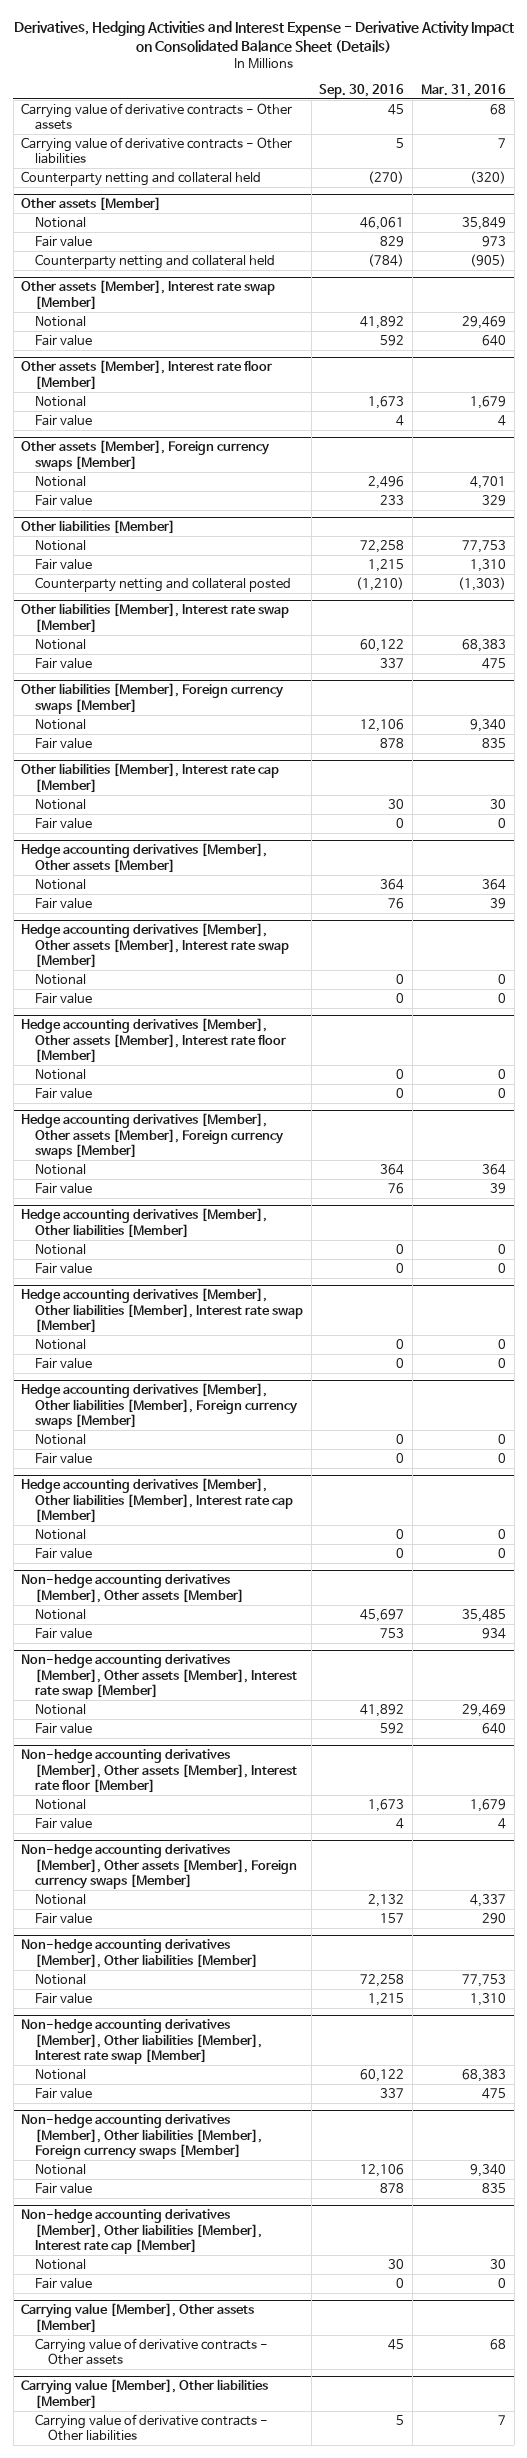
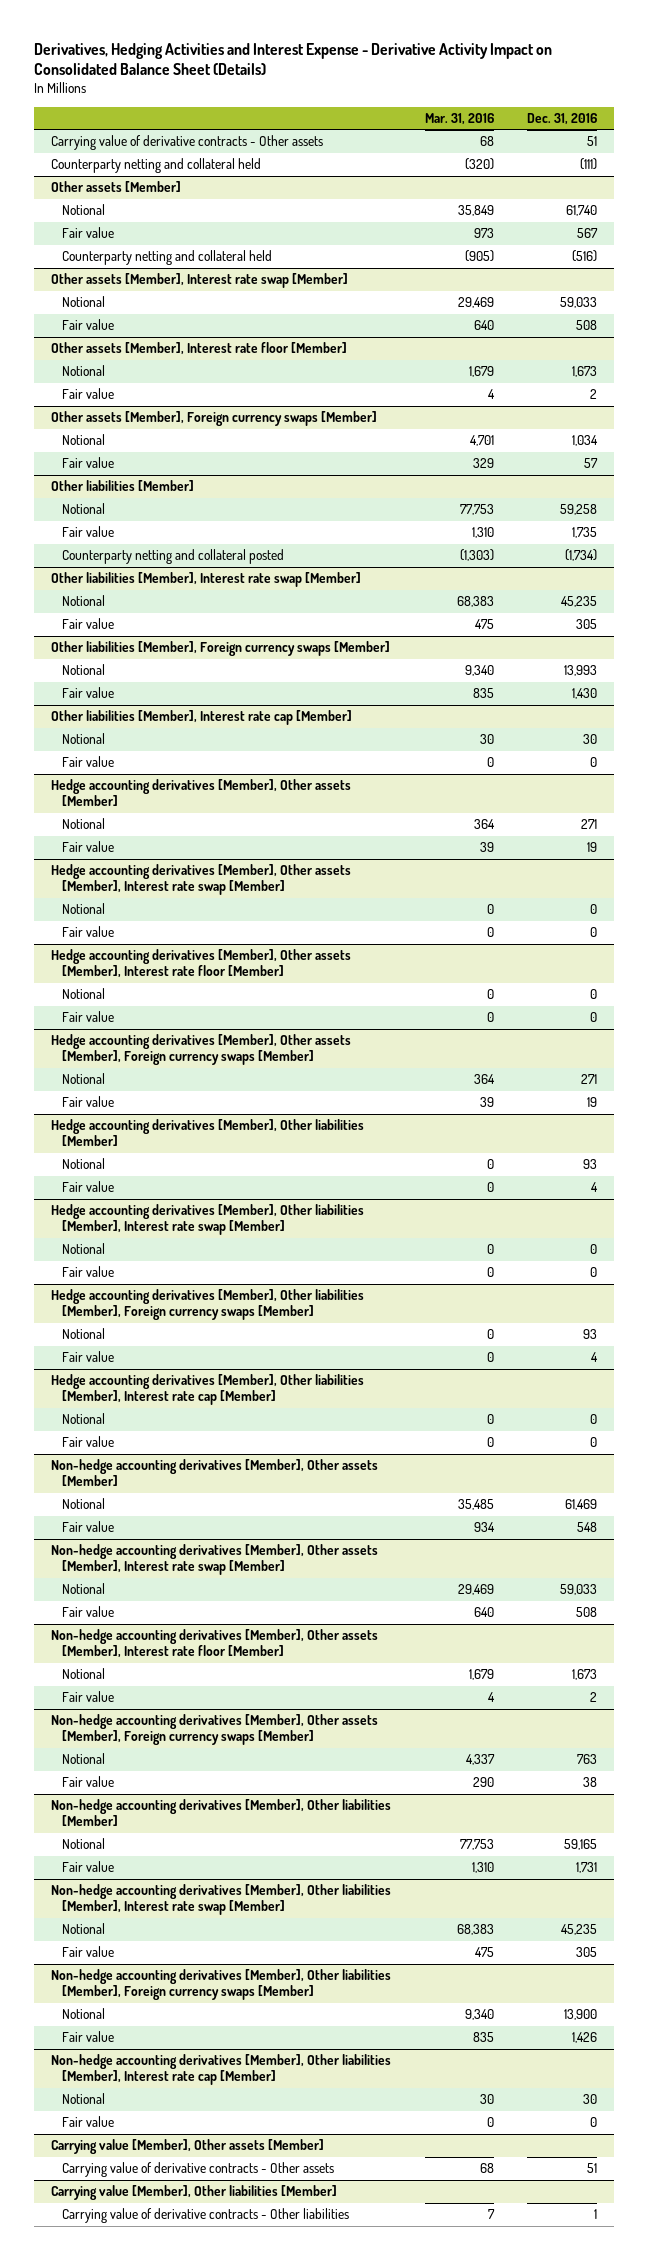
[319,83,405,98] Sep. 30, 2016 -> none
none -> [527,112,598,125] Dec. 31, 2016
[21,136,293,165] Carrying value of derivative contracts - Other liabilities -> none

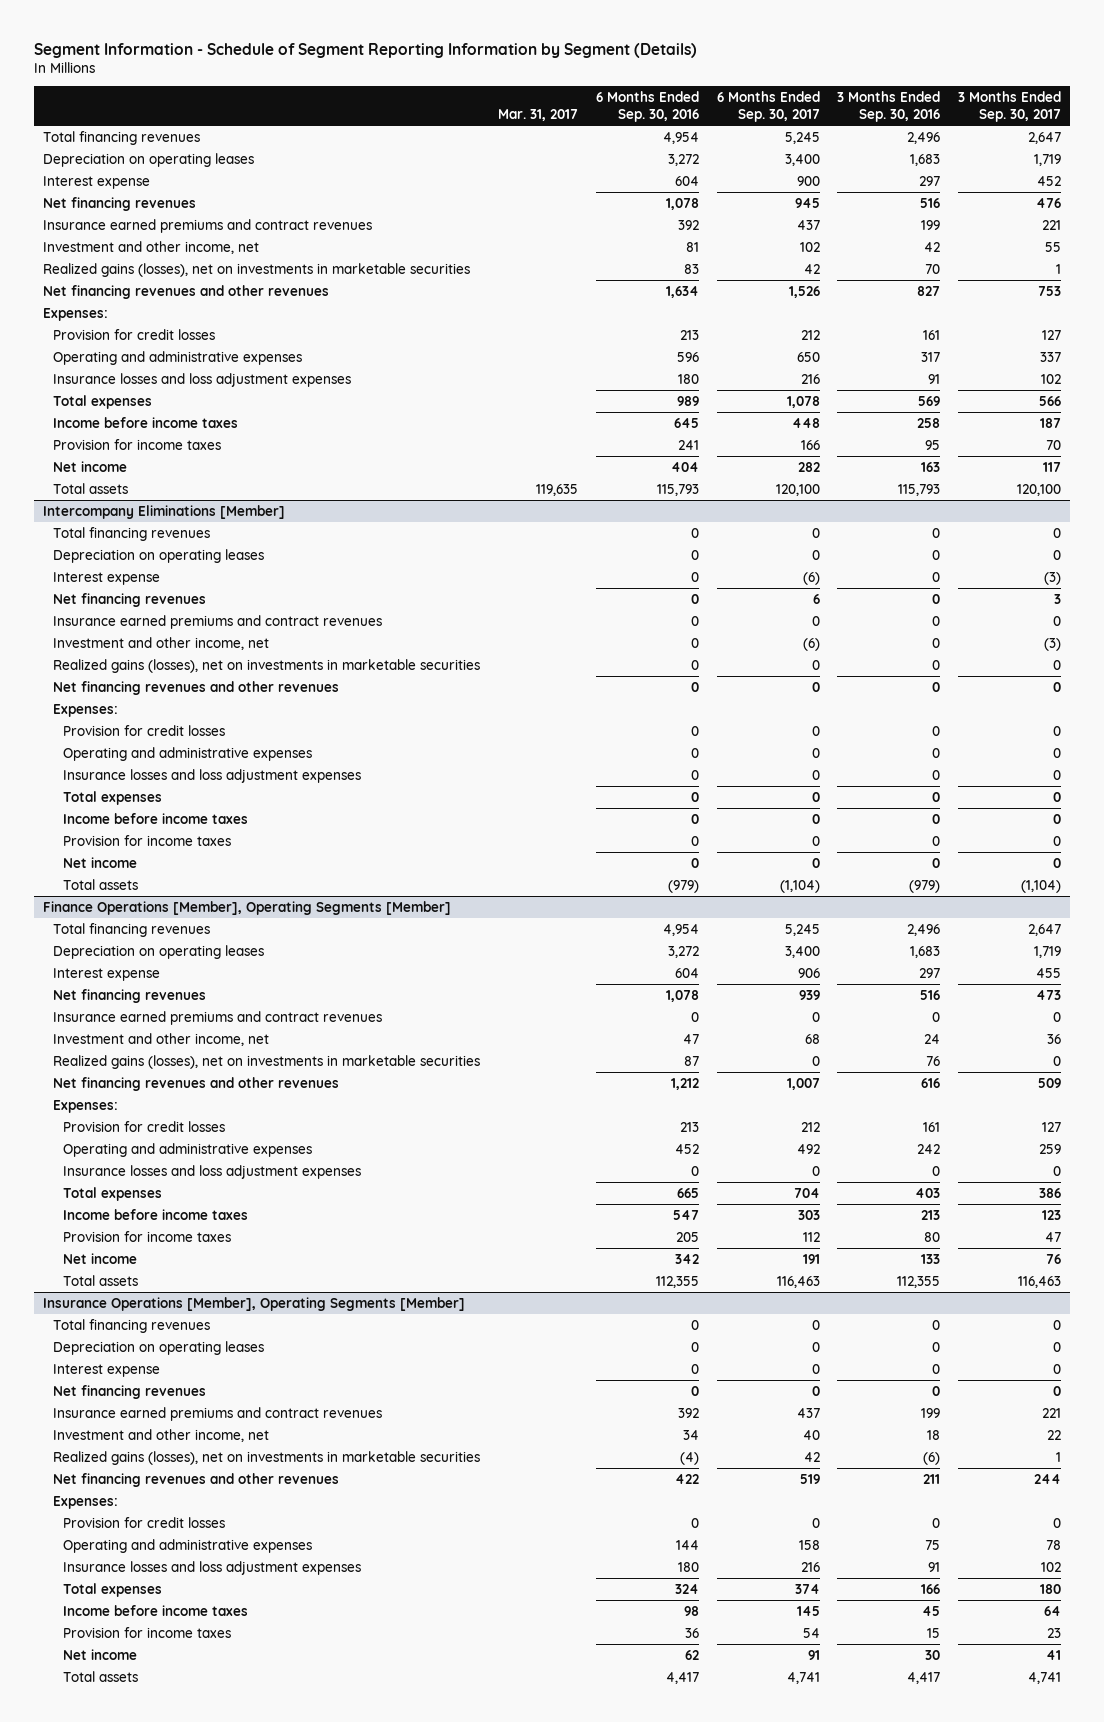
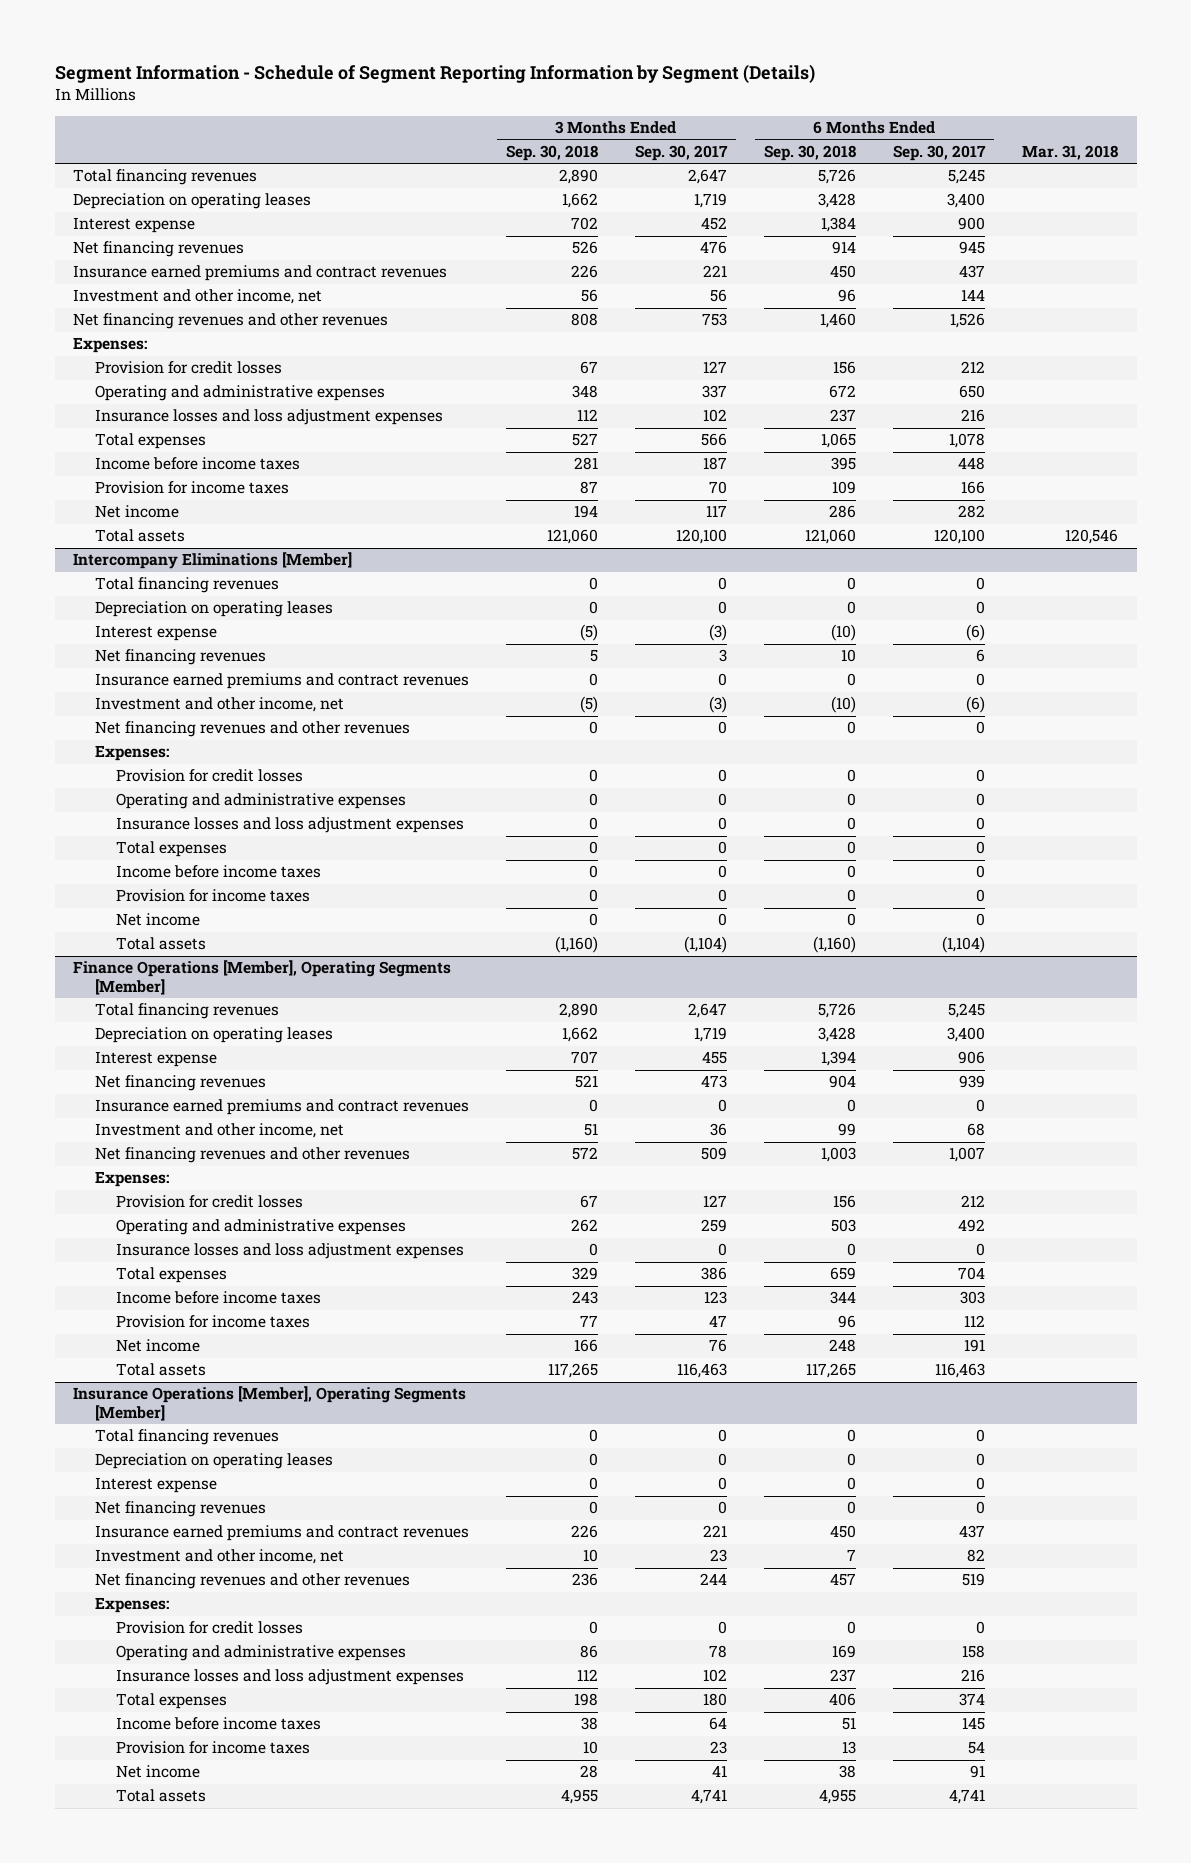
[497,109,578,122] Mar. 31, 2017 -> none
[595,90,699,123] 6 Months Ended Sep. 30, 2016 -> none
[837,90,941,123] 3 Months Ended Sep. 30, 2016 -> none
none -> [505,144,598,161] Sep. 30, 2018
none -> [763,144,856,161] Sep. 30, 2018
none -> [1022,144,1119,160] Mar. 31, 2018
[42,262,470,277] Realized gains (losses), net on investments in marketable securities -> none
[799,241,820,252] 102 -> [961,289,986,302] 144
[1045,241,1062,252] 55 -> [709,289,727,303] 56
[52,658,480,673] Realized gains (losses), net on investments in marketable securities -> none
[52,1054,480,1069] Realized gains (losses), net on investments in marketable securities -> none
[52,1450,480,1465] Realized gains (losses), net on investments in marketable securities -> none
[802,1429,820,1440] 40 -> [967,1549,986,1563] 82
[1047,1429,1062,1440] 22 -> [709,1549,727,1563] 23

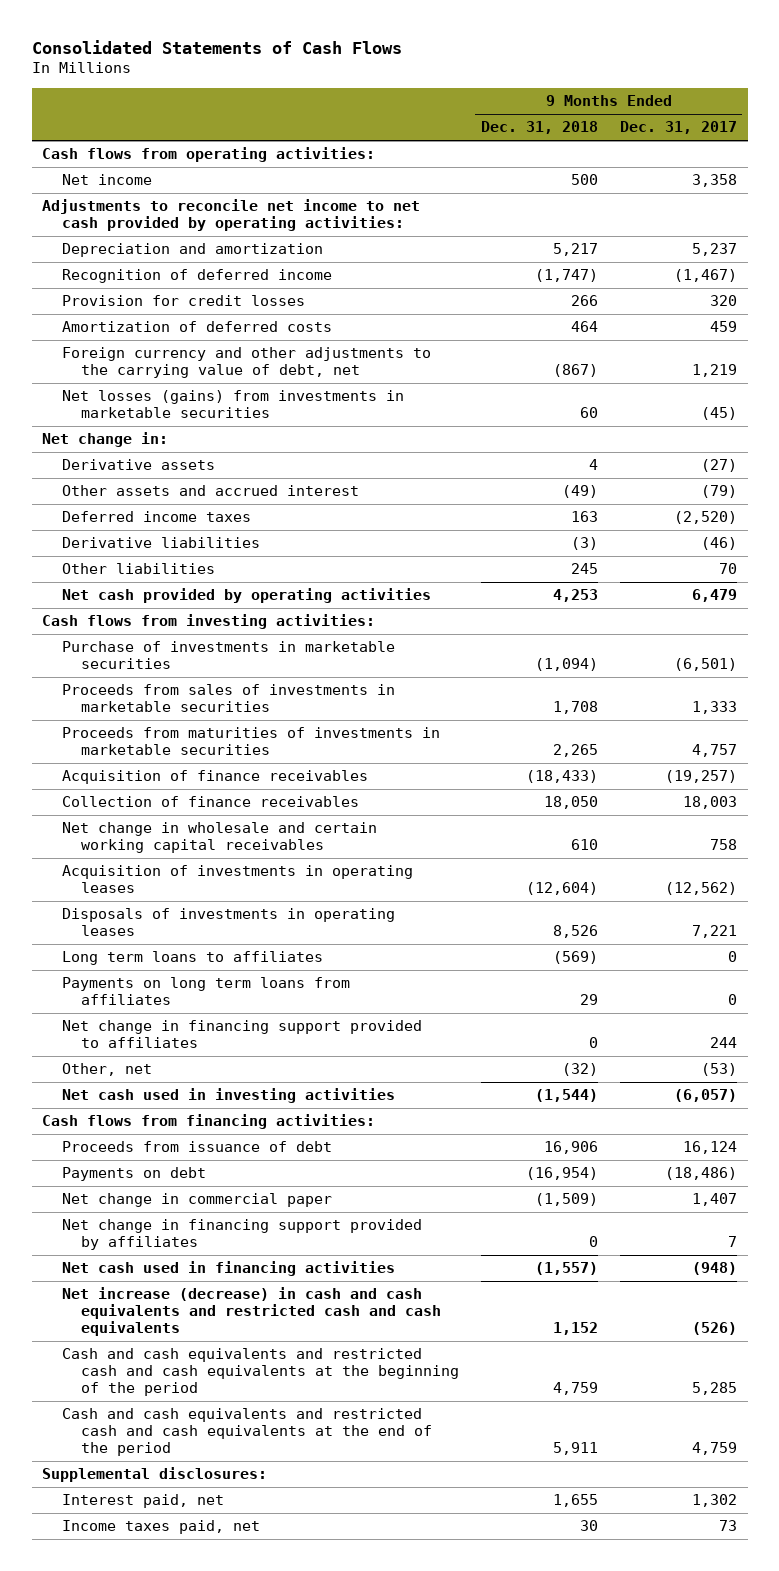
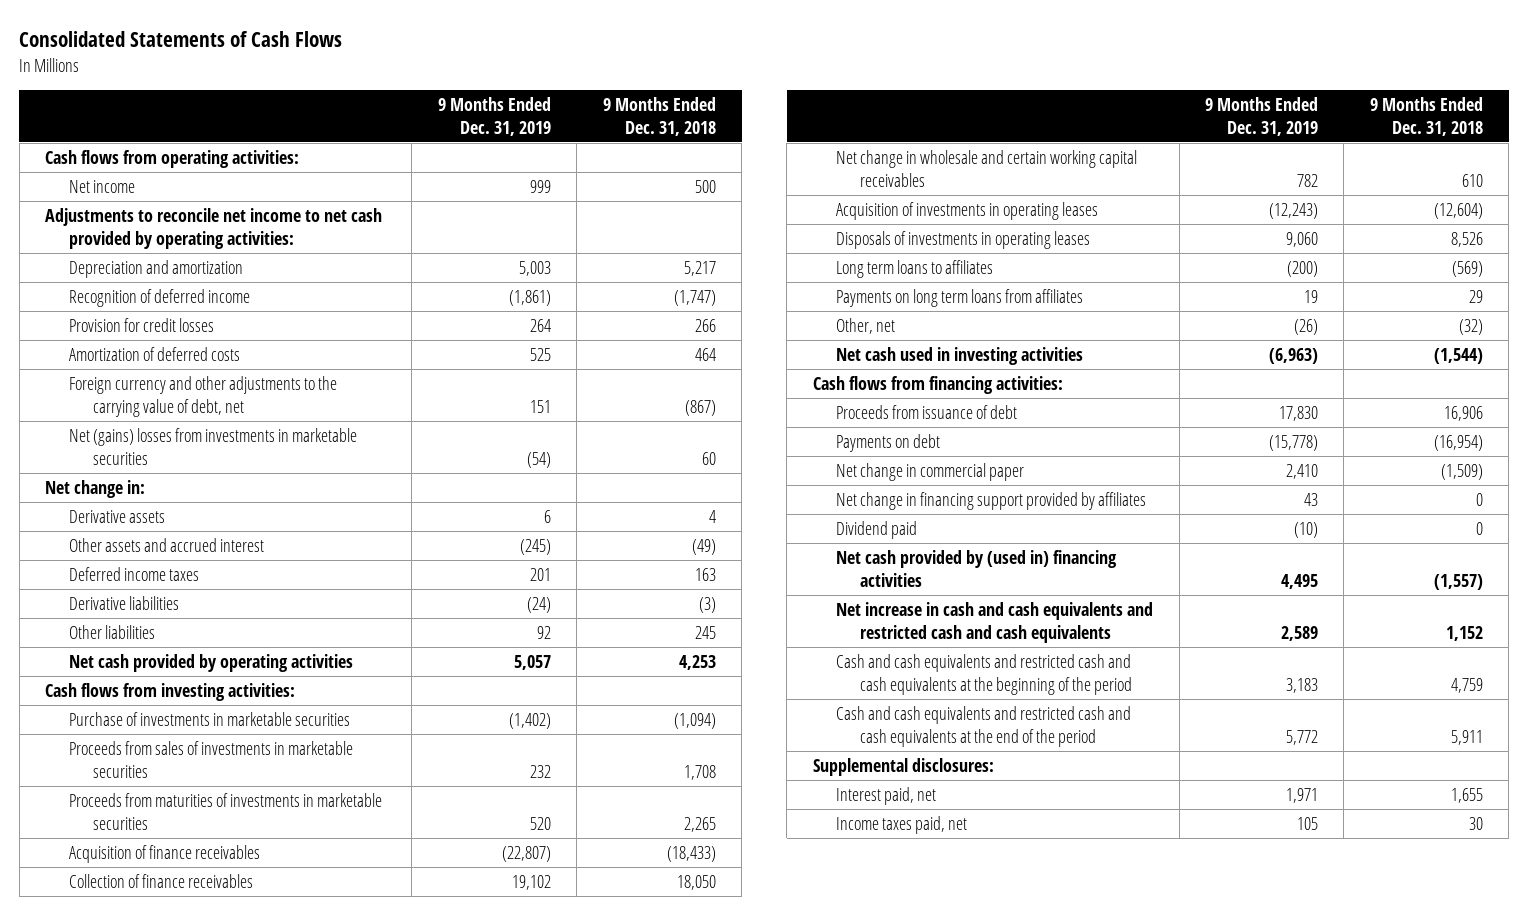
[619,121,737,135] Dec. 31, 2017 -> none
none -> [437,96,551,136] 9 Months Ended Dec. 31, 2019
[61,390,404,419] Net losses (gains) from investments in marketable securities -> [68,427,357,466] Net (gains) losses from investments in marketable securities
[61,1020,422,1049] Net change in financing support provided to affiliates -> none
none -> [836,520,918,539] Dividend paid
[61,1261,395,1277] Net cash used in financing activities -> [836,549,1118,588] Net cash provided by (used in) financing activities
[61,1287,442,1337] Net increase (decrease) in cash and cash equivalents and restricted cash and cash equivalents -> [836,601,1154,644] Net increase in cash and cash equivalents and restricted cash and cash equivalents

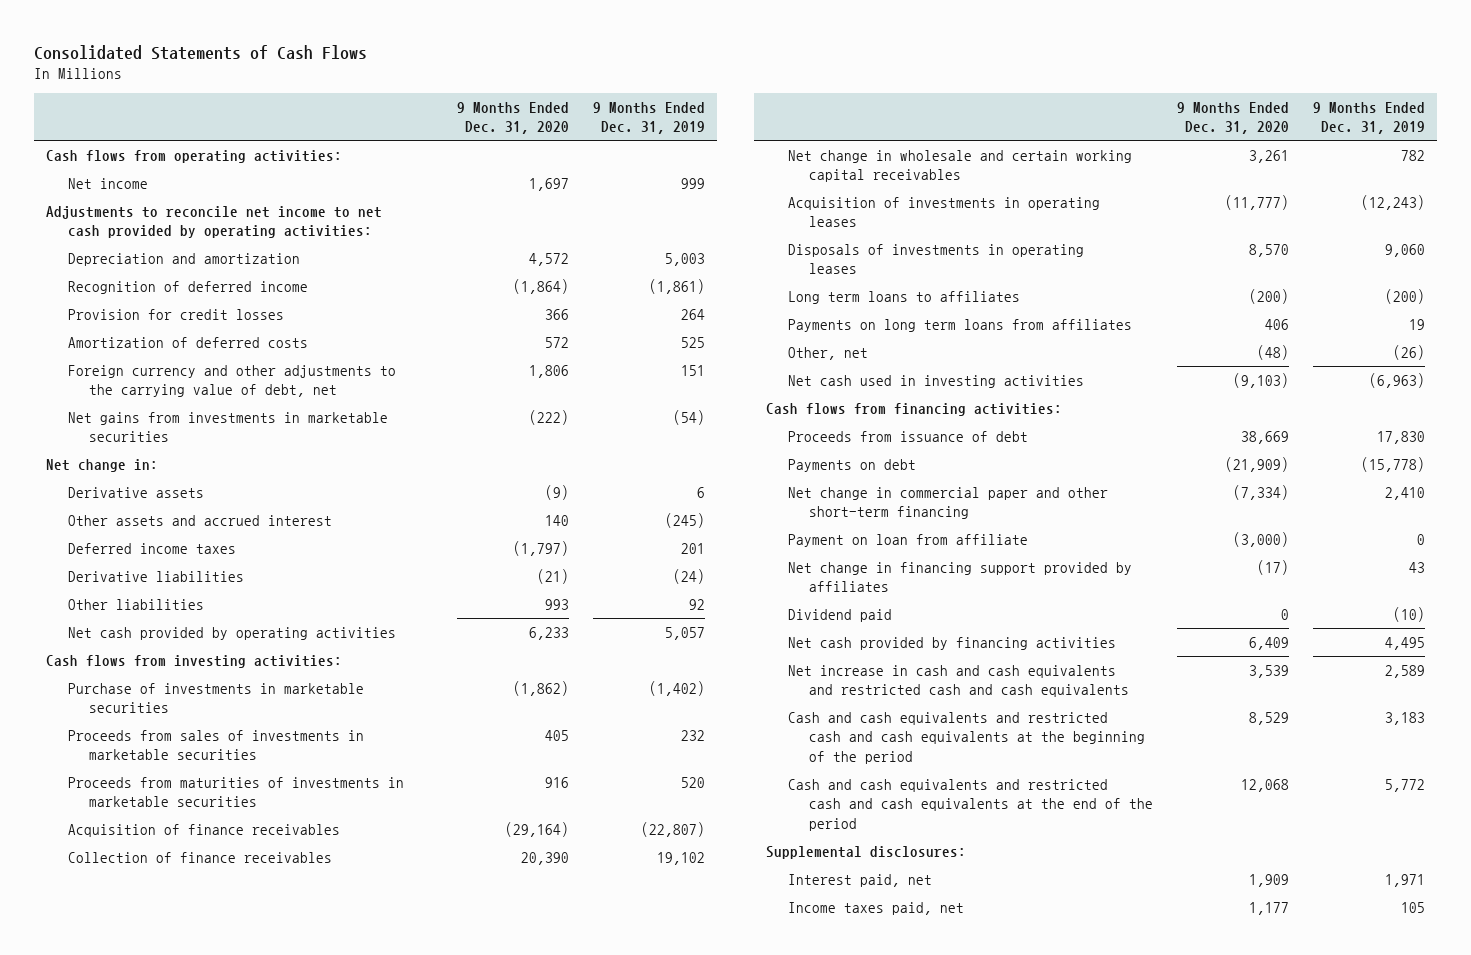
[602,96,716,136] 9 Months Ended Dec. 31, 2018 -> none
none -> [456,101,569,135] 9 Months Ended Dec. 31, 2020
[68,427,357,466] Net (gains) losses from investments in marketable securities -> [67,411,388,443] Net gains from investments in marketable securities
[836,462,1025,481] Net change in commercial paper -> [787,486,1108,520] Net change in commercial paper and other short-term financing
none -> [787,533,1028,547] Payment on loan from affiliate
[836,549,1118,588] Net cash provided by (used in) financing activities -> [787,636,1116,650] Net cash provided by financing activities

